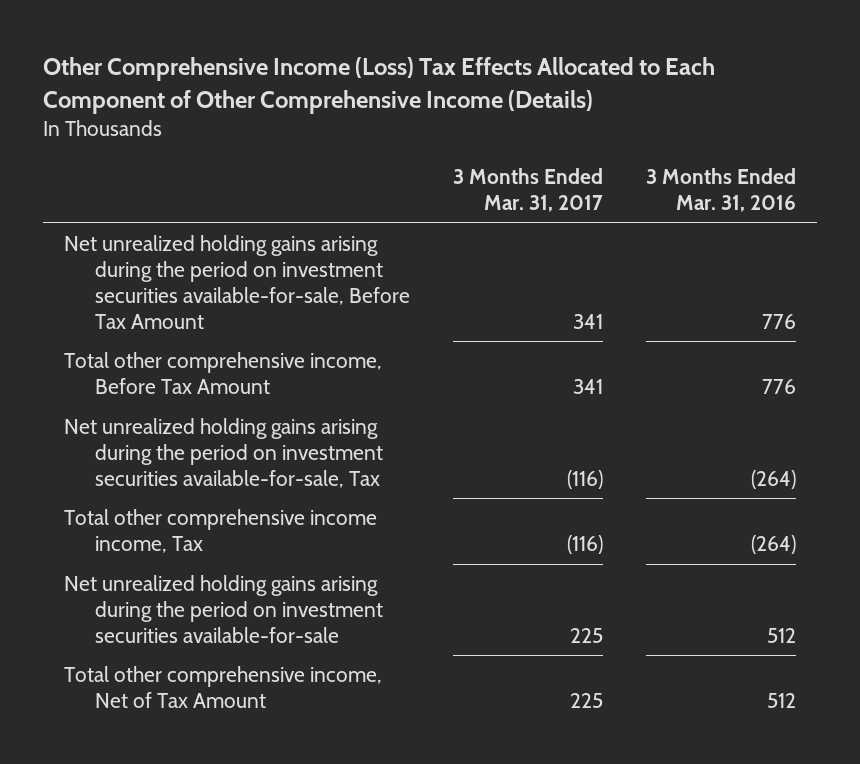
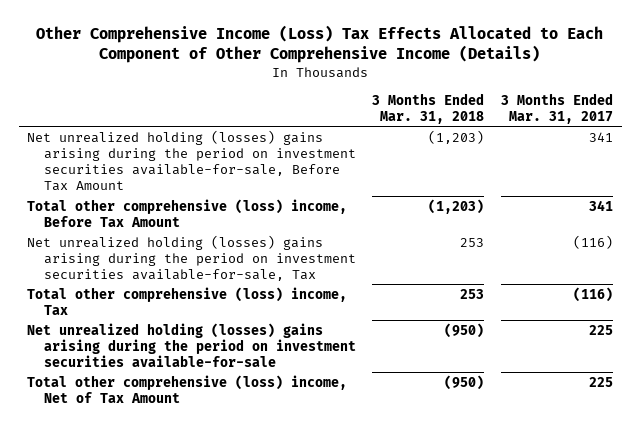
[645,168,796,213] 3 Months Ended Mar. 31, 2016 -> none
none -> [372,92,485,124] 3 Months Ended Mar. 31, 2018
[64,235,410,329] Net unrealized holding gains arising during the period on investment securities available-for-sale, Before Tax Amount -> [27,129,356,192] Net unrealized holding (losses) gains arising during the period on investment securities available-for-sale, Before Tax Amount
[64,352,383,395] Total other comprehensive income, Before Tax Amount -> [27,198,348,227] Total other comprehensive (loss) income, Before Tax Amount
[64,418,383,488] Net unrealized holding gains arising during the period on investment securities available-for-sale, Tax -> [27,234,356,281] Net unrealized holding (losses) gains arising during the period on investment securities available-for-sale, Tax
[64,509,378,554] Total other comprehensive income income, Tax -> [27,286,348,315] Total other comprehensive (loss) income, Tax
[64,575,383,643] Net unrealized holding gains arising during the period on investment securities available-for-sale -> [27,322,356,367] Net unrealized holding (losses) gains arising during the period on investment securities available-for-sale
[64,666,383,709] Total other comprehensive income, Net of Tax Amount -> [27,374,348,403] Total other comprehensive (loss) income, Net of Tax Amount

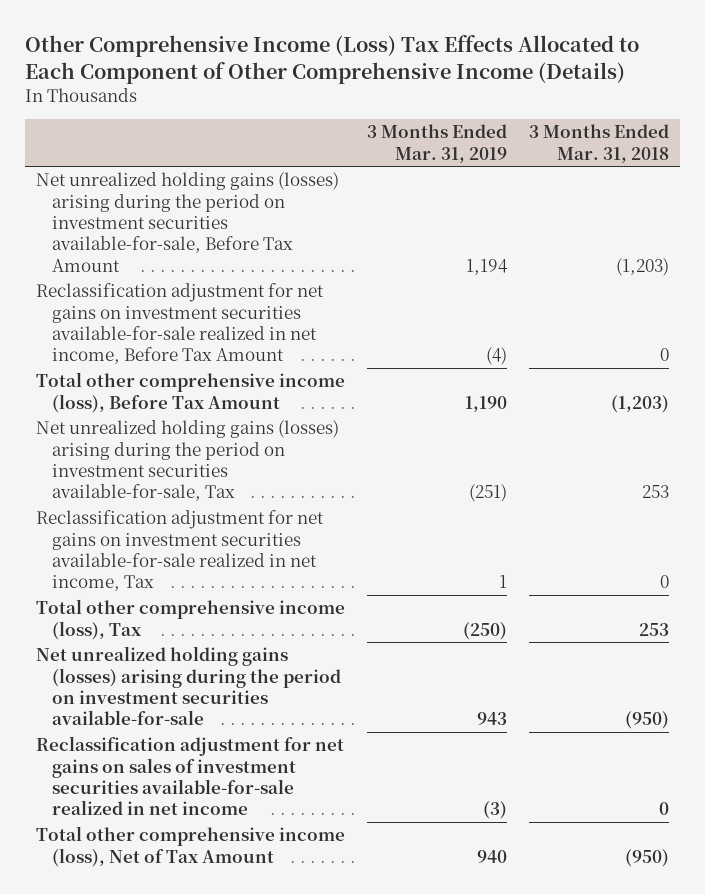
[501,92,614,124] 3 Months Ended Mar. 31, 2017 -> none
none -> [366,124,507,163] 3 Months Ended Mar. 31, 2019
[27,129,356,192] Net unrealized holding (losses) gains arising during the period on investment securities available-for-sale, Before Tax Amount -> [36,172,340,272] Net unrealized holding gains (losses) arising during the period on investment securities available-for-sale, Before Tax Amount
none -> [36,283,325,365] Reclassification adjustment for net gains on investment securities available-for-sale realized in net income, Before Tax Amount
[27,198,348,227] Total other comprehensive (loss) income, Before Tax Amount -> [36,372,346,413] Total other comprehensive income (loss), Before Tax Amount
[27,234,356,281] Net unrealized holding (losses) gains arising during the period on investment securities available-for-sale, Tax -> [36,420,340,502] Net unrealized holding gains (losses) arising during the period on investment securities available-for-sale, Tax
none -> [36,510,325,592] Reclassification adjustment for net gains on investment securities available-for-sale realized in net income, Tax
[27,286,348,315] Total other comprehensive (loss) income, Tax -> [36,599,346,640] Total other comprehensive income (loss), Tax
[27,322,356,367] Net unrealized holding (losses) gains arising during the period on investment securities available-for-sale -> [36,646,342,726] Net unrealized holding gains (losses) arising during the period on investment securities available-for-sale
none -> [36,736,345,816] Reclassification adjustment for net gains on sales of investment securities available-for-sale realized in net income
[27,374,348,403] Total other comprehensive (loss) income, Net of Tax Amount -> [36,826,346,867] Total other comprehensive income (loss), Net of Tax Amount

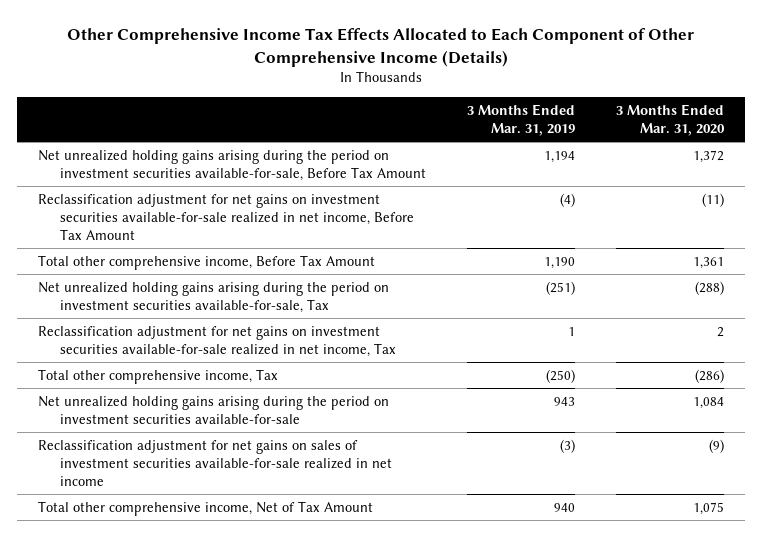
[25,34,640,84] Other Comprehensive Income (Loss) Tax Effects Allocated to Each Component of Other Comprehensive Income (Details) -> [67,27,695,67] Other Comprehensive Income Tax Effects Allocated to Each Component of Other Comprehensive Income (Details)
[528,124,669,163] 3 Months Ended Mar. 31, 2018 -> none
none -> [616,103,726,136] 3 Months Ended Mar. 31, 2020
[36,172,340,272] Net unrealized holding gains (losses) arising during the period on investment securities available-for-sale, Before Tax Amount -> [37,149,427,181] Net unrealized holding gains arising during the period on investment securities available-for-sale, Before Tax Amount
[36,372,346,413] Total other comprehensive income (loss), Before Tax Amount -> [37,254,375,270] Total other comprehensive income, Before Tax Amount
[36,420,340,502] Net unrealized holding gains (losses) arising during the period on investment securities available-for-sale, Tax -> [37,281,389,313] Net unrealized holding gains arising during the period on investment securities available-for-sale, Tax
[36,599,346,640] Total other comprehensive income (loss), Tax -> [37,368,278,384] Total other comprehensive income, Tax
[36,646,342,726] Net unrealized holding gains (losses) arising during the period on investment securities available-for-sale -> [37,395,389,424] Net unrealized holding gains arising during the period on investment securities available-for-sale
[36,826,346,867] Total other comprehensive income (loss), Net of Tax Amount -> [37,500,373,516] Total other comprehensive income, Net of Tax Amount

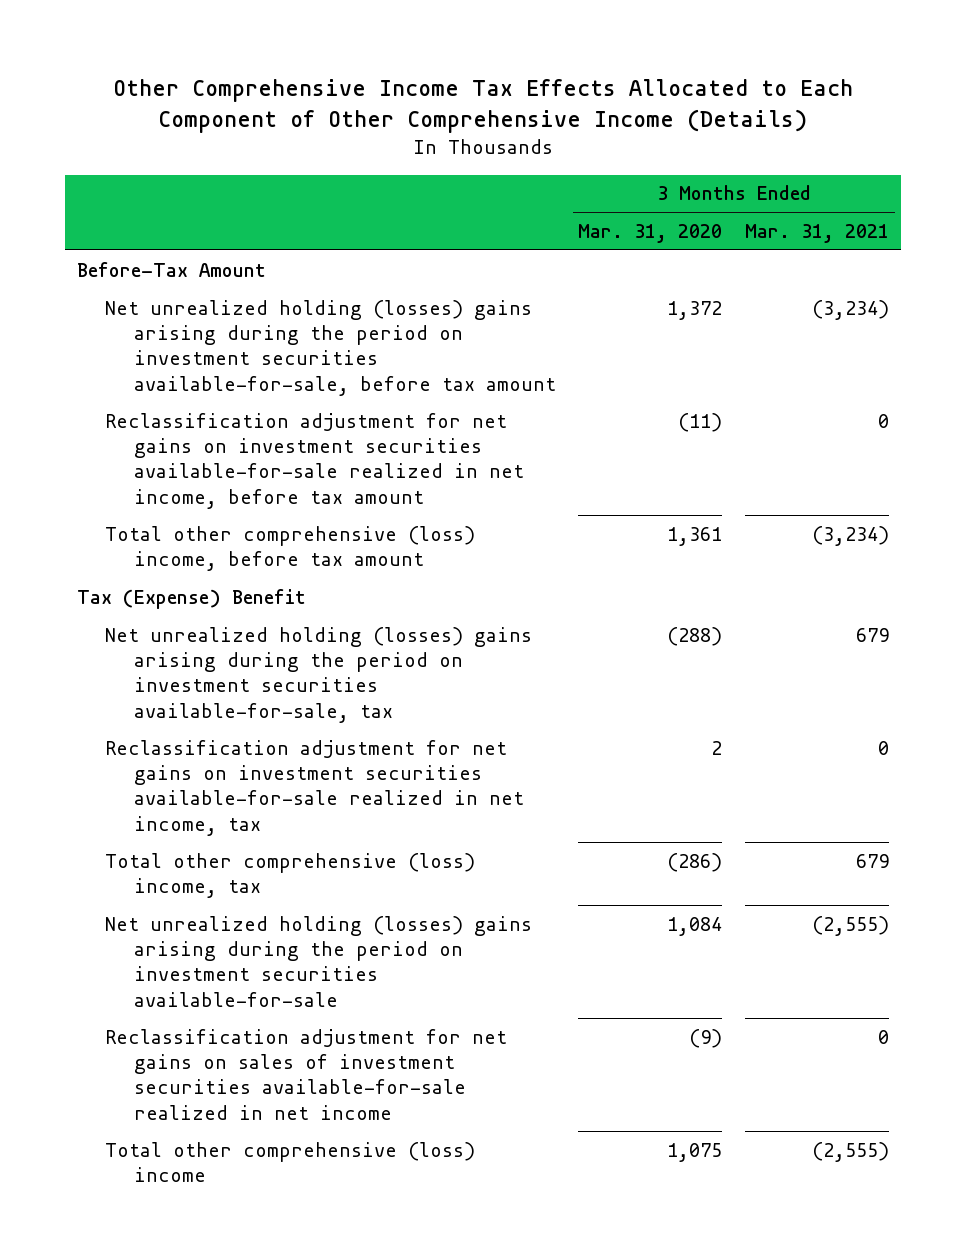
[467,103,576,136] 3 Months Ended Mar. 31, 2019 -> none
none -> [745,223,890,243] Mar. 31, 2021
none -> [76,261,266,277] Before-Tax Amount
[37,149,427,181] Net unrealized holding gains arising during the period on investment securities available-for-sale, Before Tax Amount -> [105,299,556,396] Net unrealized holding (losses) gains arising during the period on investment securities available-for-sale, before tax amount
[37,193,415,240] Reclassification adjustment for net gains on investment securities available-for-sale realized in net income, Before Tax Amount -> [105,412,524,509] Reclassification adjustment for net gains on investment securities available-for-sale realized in net income, before tax amount
[37,254,375,270] Total other comprehensive income, Before Tax Amount -> [105,525,476,572] Total other comprehensive (loss) income, before tax amount
none -> [76,588,306,609] Tax (Expense) Benefit
[37,281,389,313] Net unrealized holding gains arising during the period on investment securities available-for-sale, Tax -> [105,626,533,723] Net unrealized holding (losses) gains arising during the period on investment securities available-for-sale, tax
[37,325,397,357] Reclassification adjustment for net gains on investment securities available-for-sale realized in net income, Tax -> [105,739,524,836] Reclassification adjustment for net gains on investment securities available-for-sale realized in net income, tax
[37,368,278,384] Total other comprehensive income, Tax -> [105,852,476,899] Total other comprehensive (loss) income, tax
[37,395,389,424] Net unrealized holding gains arising during the period on investment securities available-for-sale -> [105,915,533,1007] Net unrealized holding (losses) gains arising during the period on investment securities available-for-sale
[37,500,373,516] Total other comprehensive income, Net of Tax Amount -> [105,1141,476,1183] Total other comprehensive (loss) income

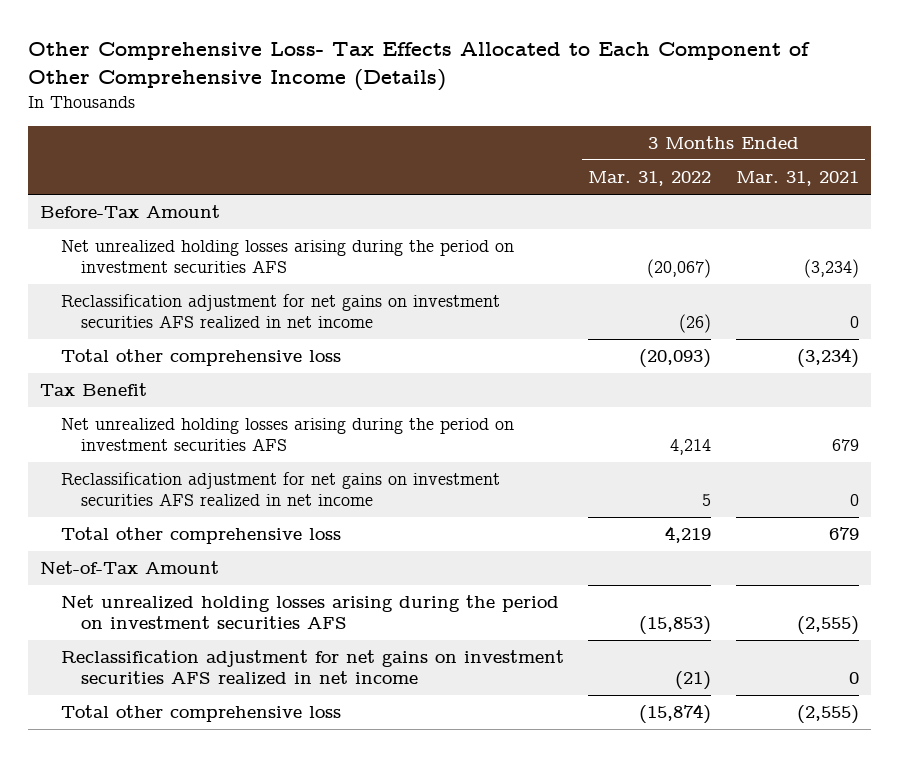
[112,79,853,134] Other Comprehensive Income Tax Effects Allocated to Each Component of Other Comprehensive Income (Details) -> [28,41,811,91] Other Comprehensive Loss- Tax Effects Allocated to Each Component of Other Comprehensive Income (Details)
[578,223,723,243] Mar. 31, 2020 -> none
none -> [588,171,712,187] Mar. 31, 2022
[105,299,556,396] Net unrealized holding (losses) gains arising during the period on investment securities available-for-sale, before tax amount -> [60,240,514,274] Net unrealized holding losses arising during the period on investment securities AFS
[105,412,524,509] Reclassification adjustment for net gains on investment securities available-for-sale realized in net income, before tax amount -> [60,294,500,329] Reclassification adjustment for net gains on investment securities AFS realized in net income
[105,525,476,572] Total other comprehensive (loss) income, before tax amount -> [60,349,341,367] Total other comprehensive loss
[76,588,306,609] Tax (Expense) Benefit -> [40,383,148,397] Tax Benefit
[105,626,533,723] Net unrealized holding (losses) gains arising during the period on investment securities available-for-sale, tax -> [60,418,514,452] Net unrealized holding losses arising during the period on investment securities AFS
[105,739,524,836] Reclassification adjustment for net gains on investment securities available-for-sale realized in net income, tax -> [60,472,500,507] Reclassification adjustment for net gains on investment securities AFS realized in net income
[105,852,476,899] Total other comprehensive (loss) income, tax -> [60,527,341,545] Total other comprehensive loss
none -> [40,561,220,575] Net-of-Tax Amount
[105,915,533,1007] Net unrealized holding (losses) gains arising during the period on investment securities available-for-sale -> [60,595,559,630] Net unrealized holding losses arising during the period on investment securities AFS
[105,1028,508,1120] Reclassification adjustment for net gains on sales of investment securities available-for-sale realized in net income -> [60,650,564,687] Reclassification adjustment for net gains on investment securities AFS realized in net income
[105,1141,476,1183] Total other comprehensive (loss) income -> [60,705,341,723] Total other comprehensive loss

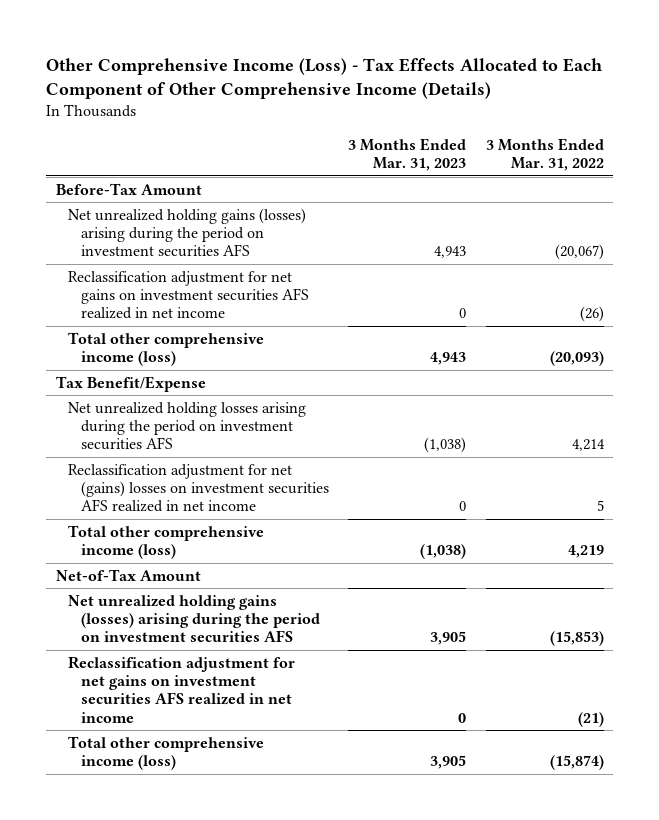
[28,41,811,91] Other Comprehensive Loss- Tax Effects Allocated to Each Component of Other Comprehensive Income (Details) -> [46,57,603,100] Other Comprehensive Income (Loss) - Tax Effects Allocated to Each Component of Other Comprehensive Income (Details)
[736,171,860,187] Mar. 31, 2021 -> none
none -> [348,137,467,172] 3 Months Ended Mar. 31, 2023
[60,240,514,274] Net unrealized holding losses arising during the period on investment securities AFS -> [68,207,307,258] Net unrealized holding gains (losses) arising during the period on investment securities AFS
[60,349,341,367] Total other comprehensive loss -> [68,331,265,367] Total other comprehensive income (loss)
[40,383,148,397] Tax Benefit -> [55,375,206,392] Tax Benefit/Expense
[60,472,500,507] Reclassification adjustment for net gains on investment securities AFS realized in net income -> [68,463,330,513] Reclassification adjustment for net (gains) losses on investment securities AFS realized in net income
[60,527,341,545] Total other comprehensive loss -> [68,524,265,560] Total other comprehensive income (loss)
[60,595,559,630] Net unrealized holding losses arising during the period on investment securities AFS -> [68,594,321,643] Net unrealized holding gains (losses) arising during the period on investment securities AFS
[60,705,341,723] Total other comprehensive loss -> [68,735,265,771] Total other comprehensive income (loss)

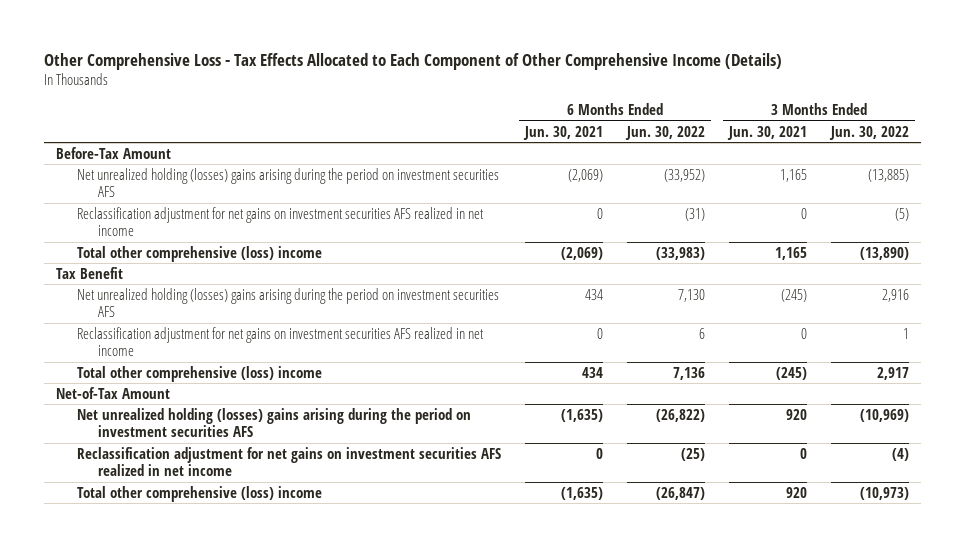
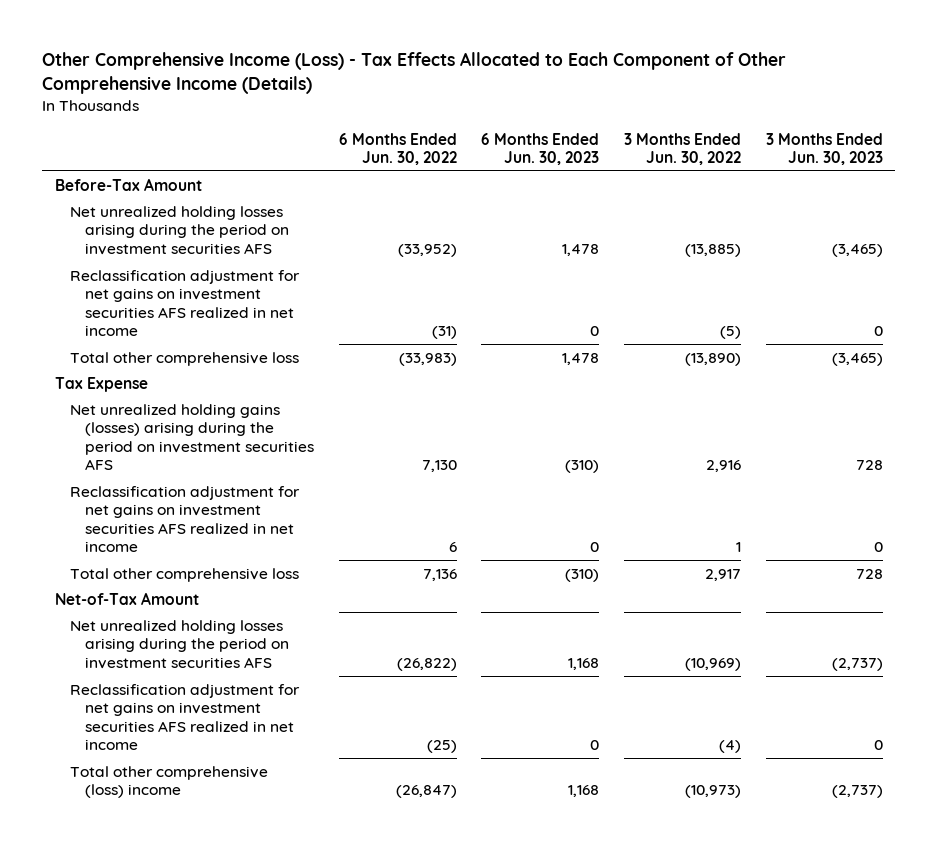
[44,53,783,71] Other Comprehensive Loss - Tax Effects Allocated to Each Component of Other Comprehensive Income (Details) -> [42,52,787,94] Other Comprehensive Income (Loss) - Tax Effects Allocated to Each Component of Other Comprehensive Income (Details)
[523,125,604,140] Jun. 30, 2021 -> none
[727,125,808,140] Jun. 30, 2021 -> none
none -> [481,132,600,166] 6 Months Ended Jun. 30, 2023
none -> [765,132,883,166] 3 Months Ended Jun. 30, 2023
[77,167,500,197] Net unrealized holding (losses) gains arising during the period on investment securities AFS -> [69,205,290,255] Net unrealized holding losses arising during the period on investment securities AFS
[77,245,323,262] Total other comprehensive (loss) income -> [69,351,299,366] Total other comprehensive loss
[56,266,124,279] Tax Benefit -> [54,376,148,392] Tax Expense
[77,287,500,317] Net unrealized holding (losses) gains arising during the period on investment securities AFS -> [69,403,315,471] Net unrealized holding gains (losses) arising during the period on investment securities AFS
[77,365,323,382] Total other comprehensive (loss) income -> [69,567,299,582] Total other comprehensive loss
[77,407,472,437] Net unrealized holding (losses) gains arising during the period on investment securities AFS -> [69,619,290,669] Net unrealized holding losses arising during the period on investment securities AFS

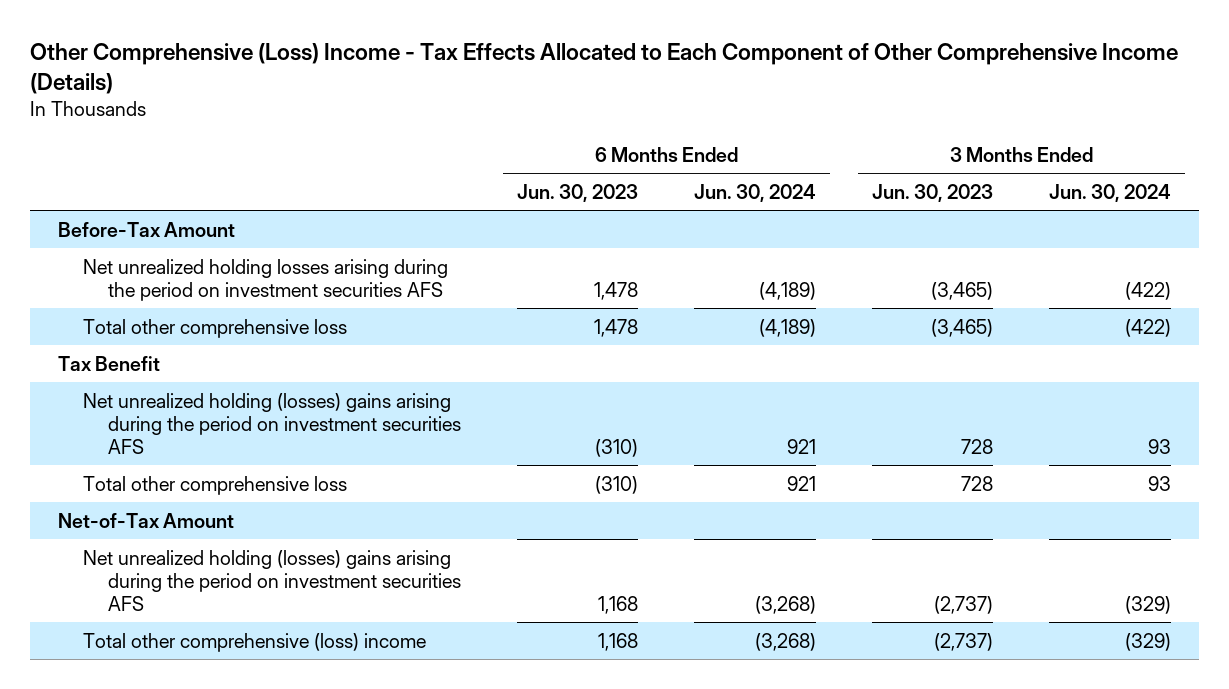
[42,52,787,94] Other Comprehensive Income (Loss) - Tax Effects Allocated to Each Component of Other Comprehensive Income (Details) -> [29,42,1178,95] Other Comprehensive (Loss) Income - Tax Effects Allocated to Each Component of Other Comprehensive Income (Details)
[338,132,457,166] 6 Months Ended Jun. 30, 2022 -> none
[623,132,741,166] 3 Months Ended Jun. 30, 2022 -> none
none -> [694,183,817,202] Jun. 30, 2024
none -> [1049,183,1172,202] Jun. 30, 2024
[69,269,300,337] Reclassification adjustment for net gains on investment securities AFS realized in net income -> none
[69,485,300,553] Reclassification adjustment for net gains on investment securities AFS realized in net income -> none
[54,376,148,392] Tax Expense -> [57,355,160,371] Tax Benefit
[69,403,315,471] Net unrealized holding gains (losses) arising during the period on investment securities AFS -> [83,392,462,454] Net unrealized holding (losses) gains arising during the period on investment securities AFS
[69,683,300,751] Reclassification adjustment for net gains on investment securities AFS realized in net income -> none
[69,619,290,669] Net unrealized holding losses arising during the period on investment securities AFS -> [83,549,462,611] Net unrealized holding (losses) gains arising during the period on investment securities AFS

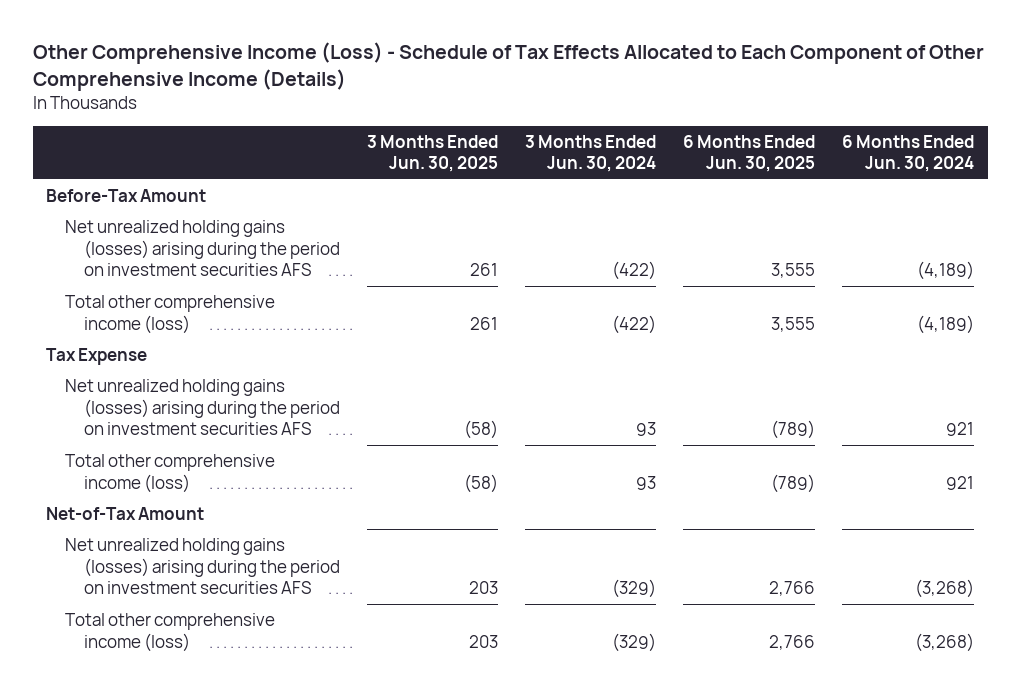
[29,42,1178,95] Other Comprehensive (Loss) Income - Tax Effects Allocated to Each Component of Other Comprehensive Income (Details) -> [32,42,984,91] Other Comprehensive Income (Loss) - Schedule of Tax Effects Allocated to Each Component of Other Comprehensive Income (Details)
[517,183,639,202] Jun. 30, 2023 -> none
[872,183,994,202] Jun. 30, 2023 -> none
none -> [366,134,498,173] 3 Months Ended Jun. 30, 2025
none -> [682,134,815,173] 6 Months Ended Jun. 30, 2025
[83,258,449,301] Net unrealized holding losses arising during the period on investment securities AFS -> [64,219,340,277] Net unrealized holding gains (losses) arising during the period on investment securities AFS
[83,318,348,338] Total other comprehensive loss -> [64,294,275,334] Total other comprehensive income (loss)
[57,355,160,371] Tax Benefit -> [46,347,148,365] Tax Expense
[83,392,462,454] Net unrealized holding (losses) gains arising during the period on investment securities AFS -> [64,378,340,436] Net unrealized holding gains (losses) arising during the period on investment securities AFS
[83,475,348,495] Total other comprehensive loss -> [64,453,275,493] Total other comprehensive income (loss)
[83,549,462,611] Net unrealized holding (losses) gains arising during the period on investment securities AFS -> [64,537,340,595] Net unrealized holding gains (losses) arising during the period on investment securities AFS
[83,632,427,652] Total other comprehensive (loss) income -> [64,612,275,652] Total other comprehensive income (loss)

